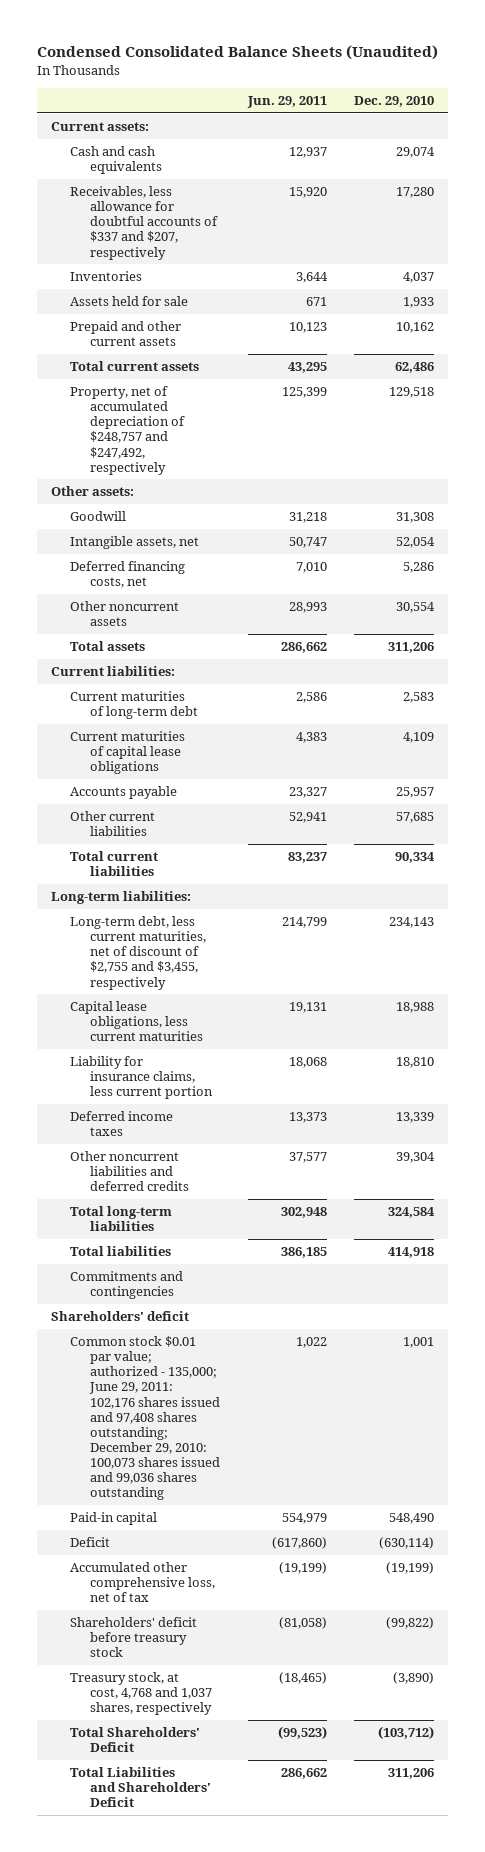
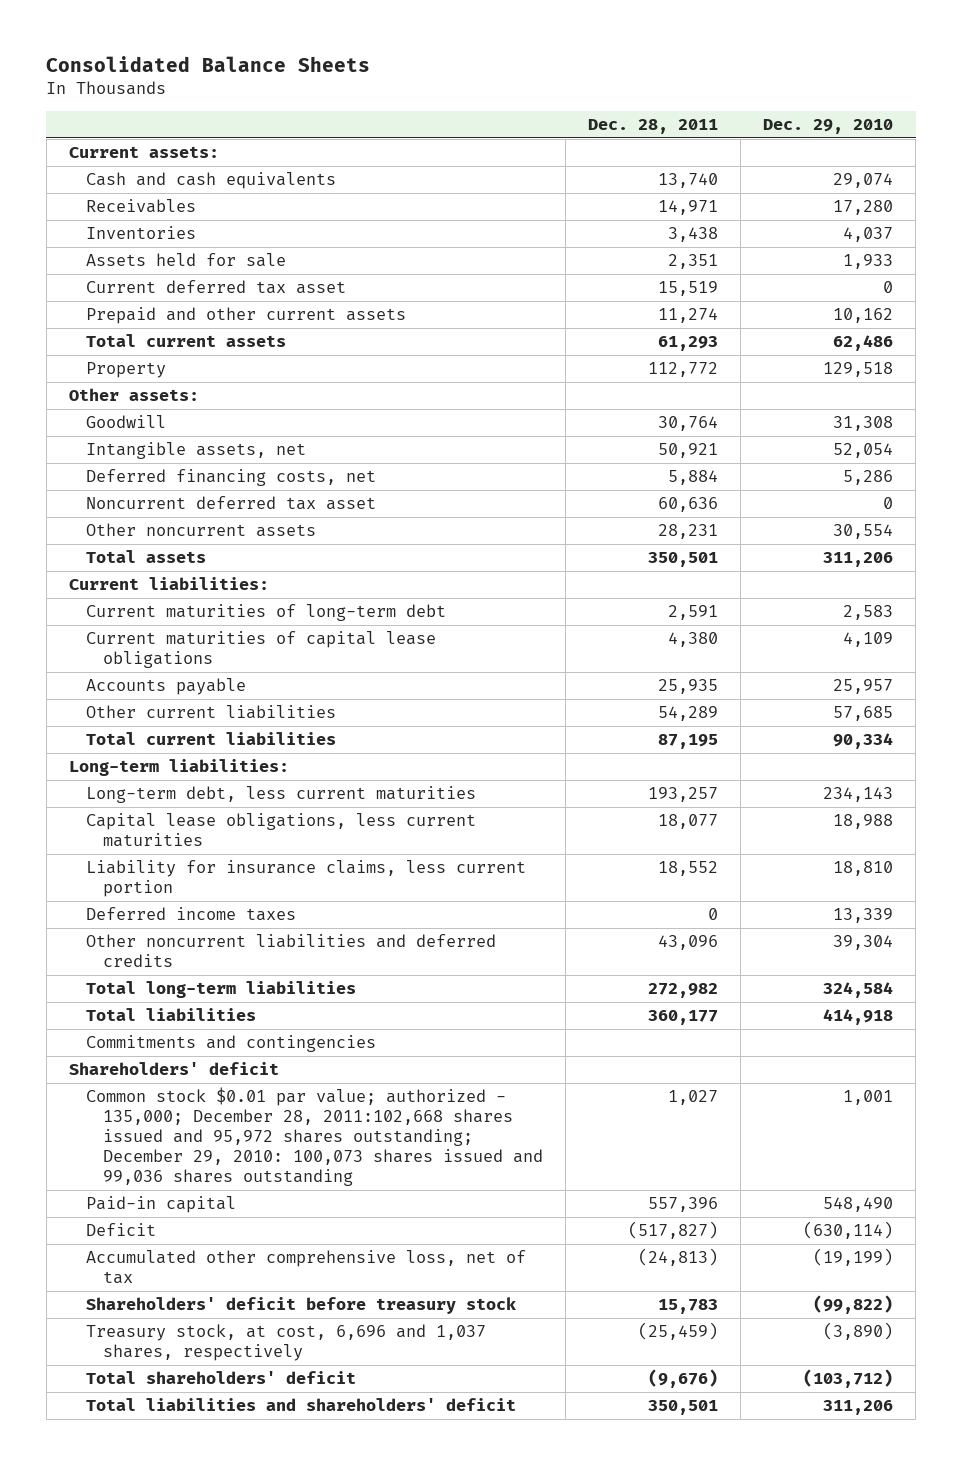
[36,45,438,61] Condensed Consolidated Balance Sheets (Unaudited) -> [46,56,371,73] Consolidated Balance Sheets
[246,95,327,108] Jun. 29, 2011 -> none
none -> [588,119,719,135] Dec. 28, 2011
[70,186,218,260] Receivables, less allowance for doubtful accounts of $337 and $207, respectively -> [85,199,196,214] Receivables
none -> [85,280,346,295] Current deferred tax asset
[70,386,185,475] Property, net of accumulated depreciation of $248,757 and $247,492, respectively -> [85,362,166,379] Property
none -> [85,496,376,511] Noncurrent deferred tax asset
[70,916,206,990] Long-term debt, less current maturities, net of discount of $2,755 and $3,455, respectively -> [85,786,476,804] Long-term debt, less current maturities
[70,1336,220,1501] Common stock $0.01 par value; authorized - 135,000; June 29, 2011: 102,176 shares issued and 97,408 shares outstanding; December 29, 2010: 100,073 shares issued and 99,036 shares outstanding -> [85,1087,543,1187] Common stock $0.01 par value; authorized - 135,000; December 28, 2011:102,668 shares issued and 95,972 shares outstanding; December 29, 2010: 100,073 shares issued and 99,036 shares outstanding
[70,1672,212,1716] Treasury stock, at cost, 4,768 and 1,037 shares, respectively -> [85,1324,486,1362] Treasury stock, at cost, 6,696 and 1,037 shares, respectively
[70,1727,201,1753] Total Shareholders' Deficit -> [85,1371,356,1385] Total shareholders' deficit
[70,1767,211,1808] Total Liabilities and Shareholders' Deficit -> [85,1398,516,1412] Total liabilities and shareholders' deficit

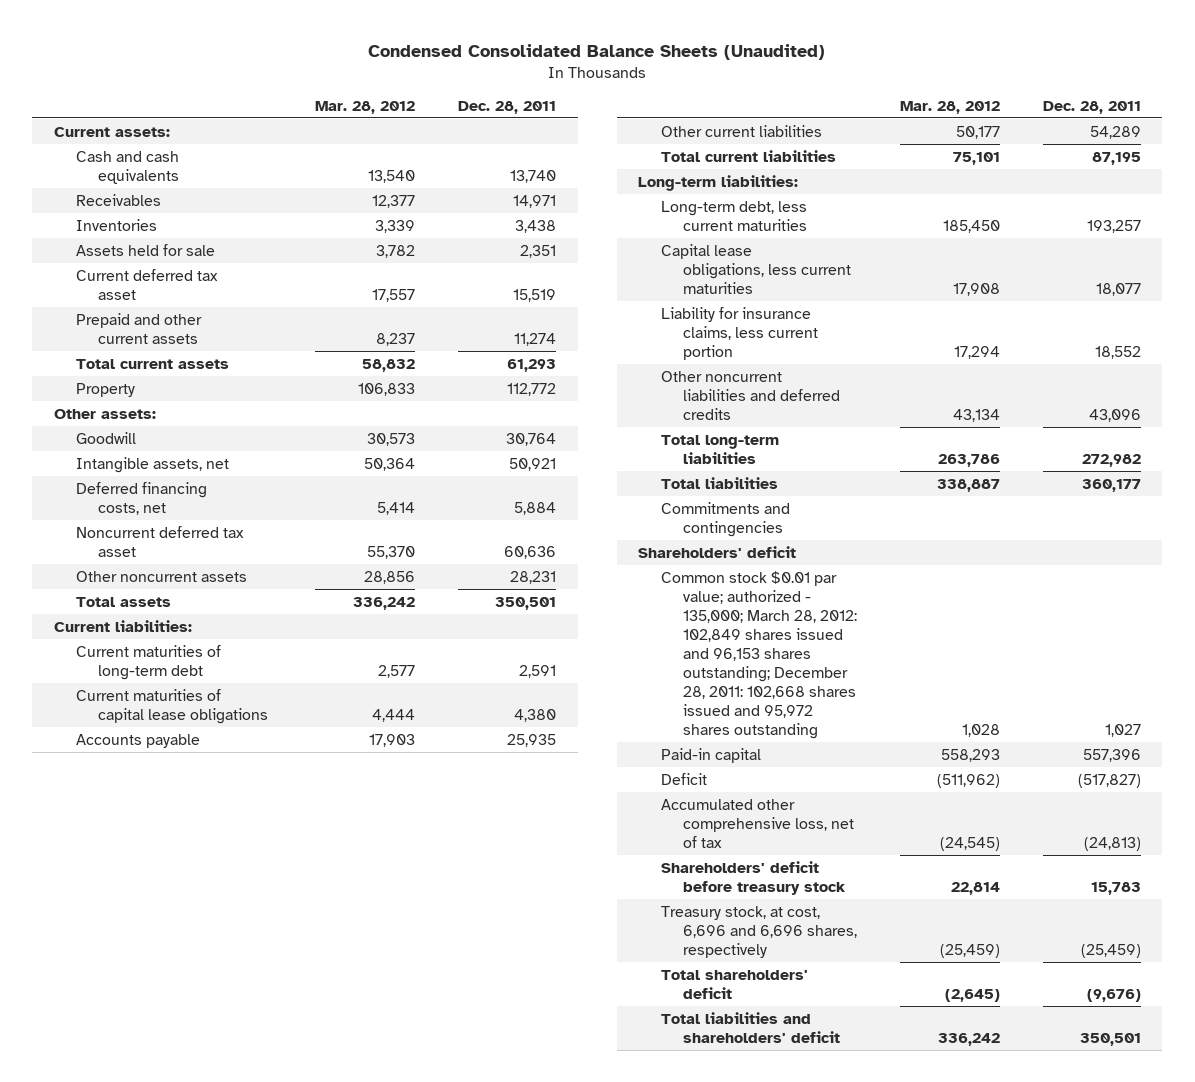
[46,56,371,73] Consolidated Balance Sheets -> [368,43,826,60] Condensed Consolidated Balance Sheets (Unaudited)
[763,119,894,135] Dec. 29, 2010 -> none
none -> [315,100,416,114] Mar. 28, 2012
[85,907,296,922] Deferred income taxes -> none
[85,1087,543,1187] Common stock $0.01 par value; authorized - 135,000; December 28, 2011:102,668 shares issued and 95,972 shares outstanding; December 29, 2010: 100,073 shares issued and 99,036 shares outstanding -> [660,570,857,740] Common stock $0.01 par value; authorized - 135,000; March 28, 2012: 102,849 shares issued and 96,153 shares outstanding; December 28, 2011: 102,668 shares issued and 95,972 shares outstanding
[85,1324,486,1362] Treasury stock, at cost, 6,696 and 1,037 shares, respectively -> [660,905,857,958] Treasury stock, at cost, 6,696 and 6,696 shares, respectively

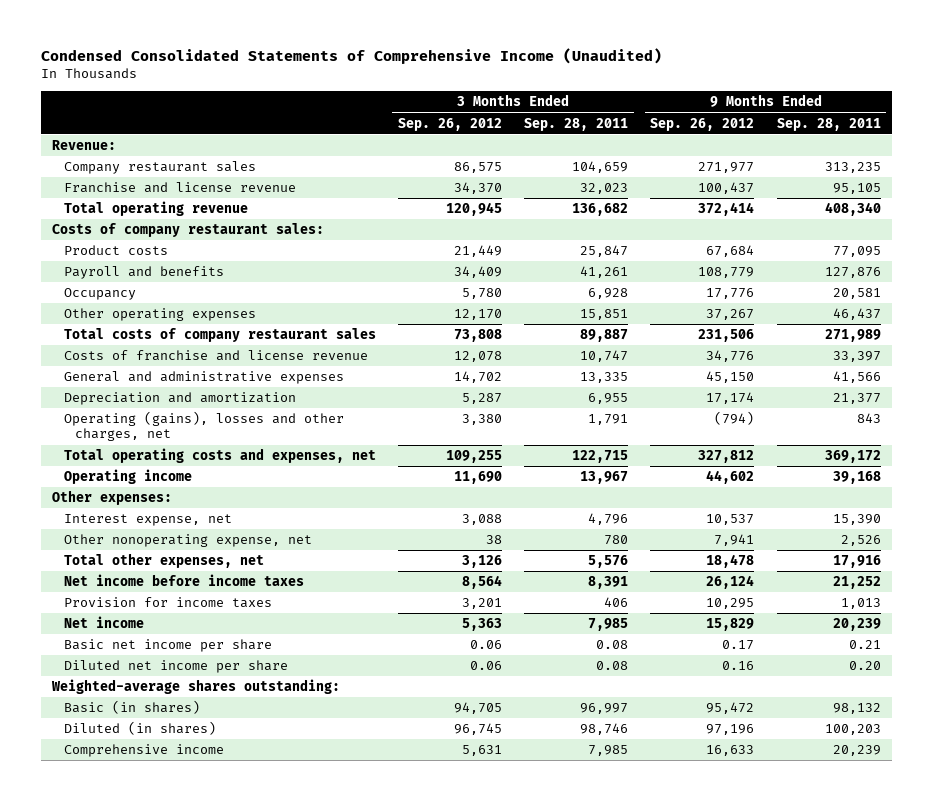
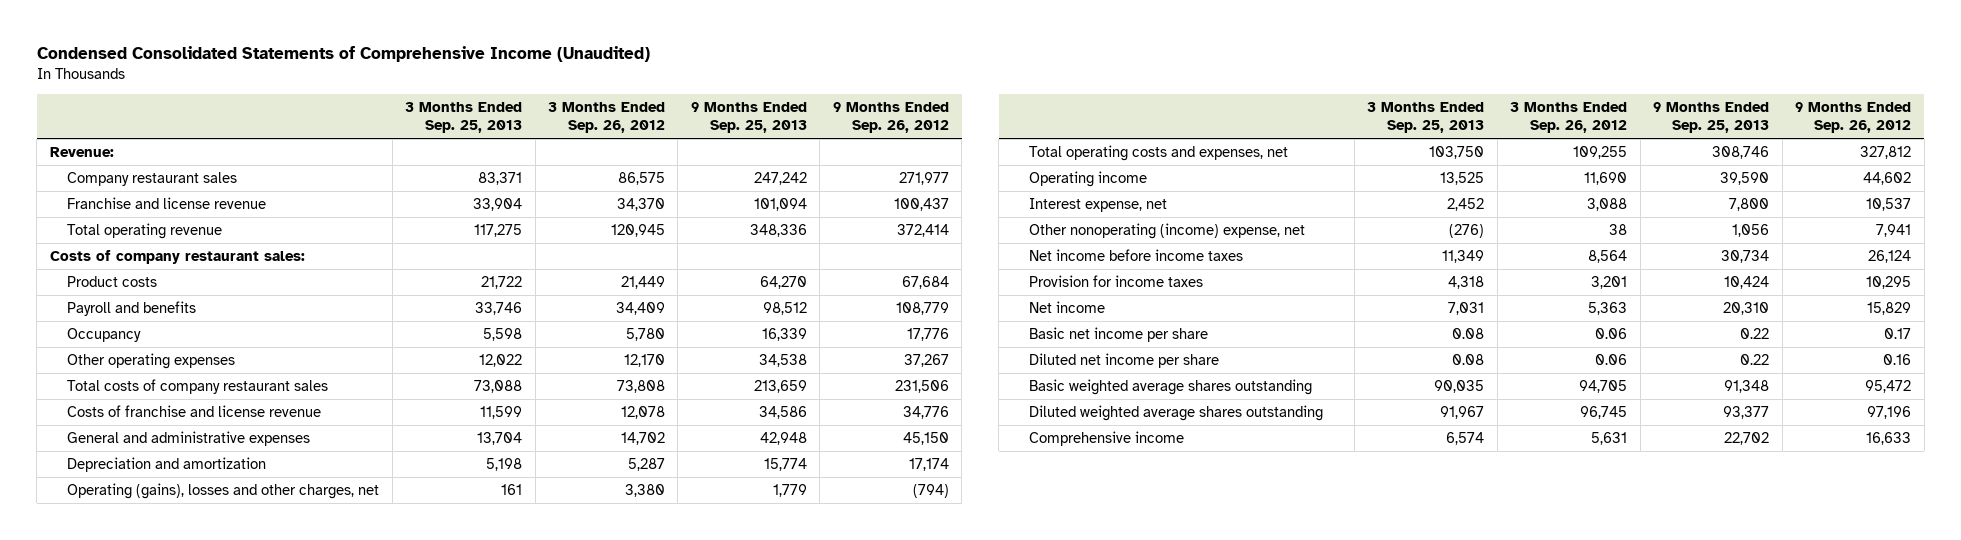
[524,117,629,131] Sep. 28, 2011 -> none
[776,117,881,131] Sep. 28, 2011 -> none
none -> [405,101,523,134] 3 Months Ended Sep. 25, 2013
none -> [690,101,807,134] 9 Months Ended Sep. 25, 2013
[52,490,173,506] Other expenses: -> none
[63,553,264,569] Total other expenses, net -> none
[63,534,312,548] Other nonoperating expense, net -> [1029,222,1306,239] Other nonoperating (income) expense, net
[51,679,341,695] Weighted-average shares outstanding: -> none
[63,700,200,715] Basic (in shares) -> [1029,378,1313,395] Basic weighted average shares outstanding
[63,721,216,736] Diluted (in shares) -> [1029,404,1324,421] Diluted weighted average shares outstanding

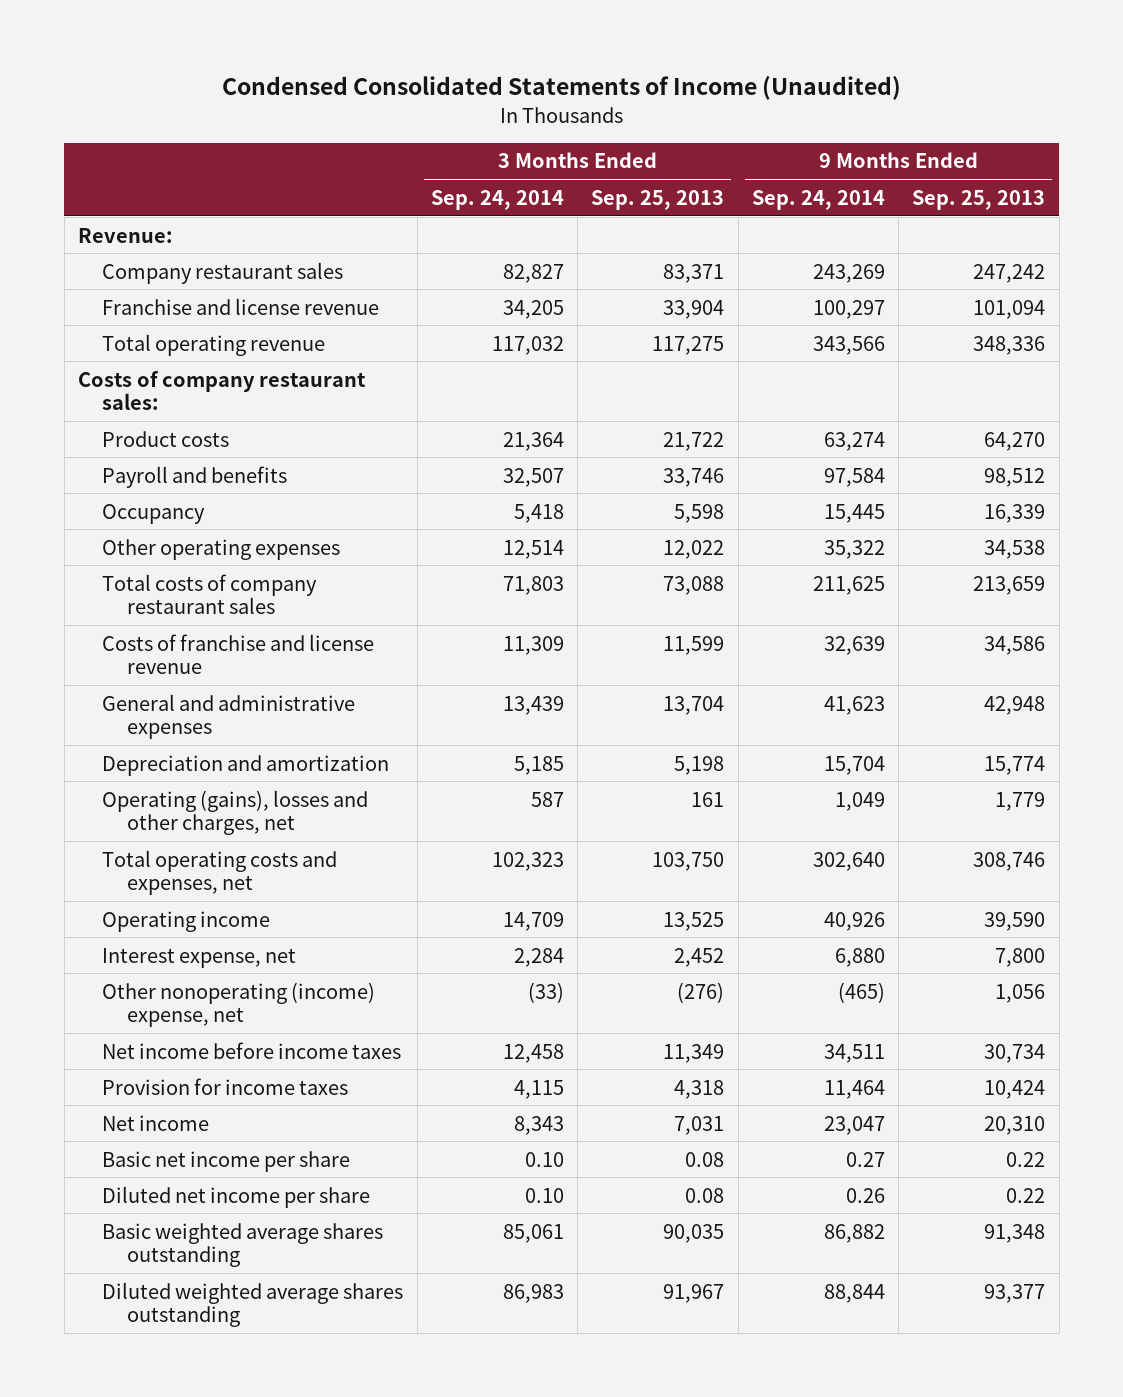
[36,46,650,63] Condensed Consolidated Statements of Comprehensive Income (Unaudited) -> [221,76,901,101] Condensed Consolidated Statements of Income (Unaudited)
[547,101,665,134] 3 Months Ended Sep. 26, 2012 -> none
[832,101,949,134] 9 Months Ended Sep. 26, 2012 -> none
none -> [430,189,564,210] Sep. 24, 2014
none -> [751,189,885,210] Sep. 24, 2014
[1029,430,1185,446] Comprehensive income -> none

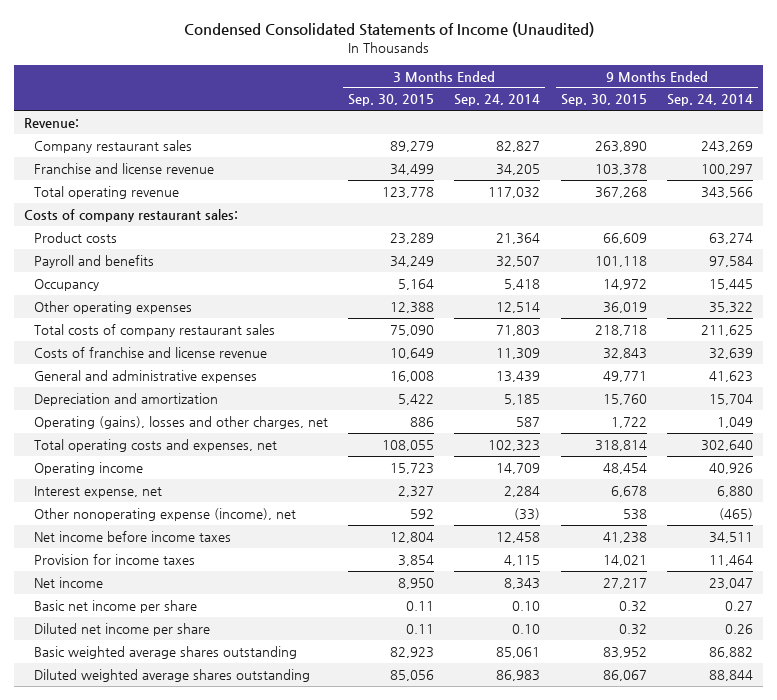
[591,189,725,210] Sep. 25, 2013 -> none
[912,189,1046,210] Sep. 25, 2013 -> none
none -> [347,94,434,107] Sep. 30, 2015
none -> [560,94,647,107] Sep. 30, 2015
[102,981,376,1028] Other nonoperating (income) expense, net -> [33,507,296,521] Other nonoperating expense (income), net

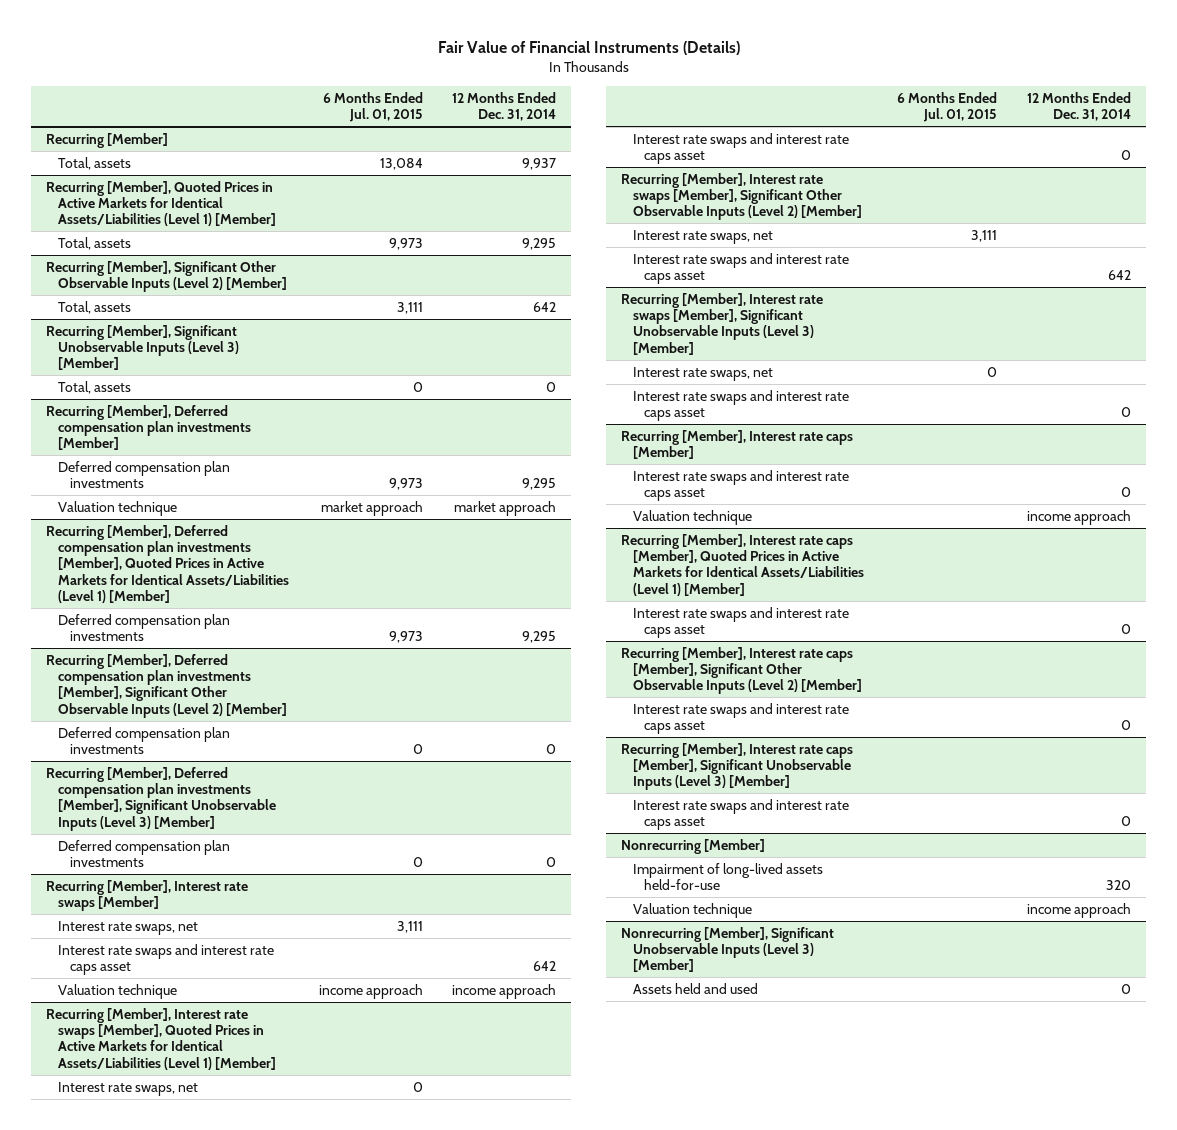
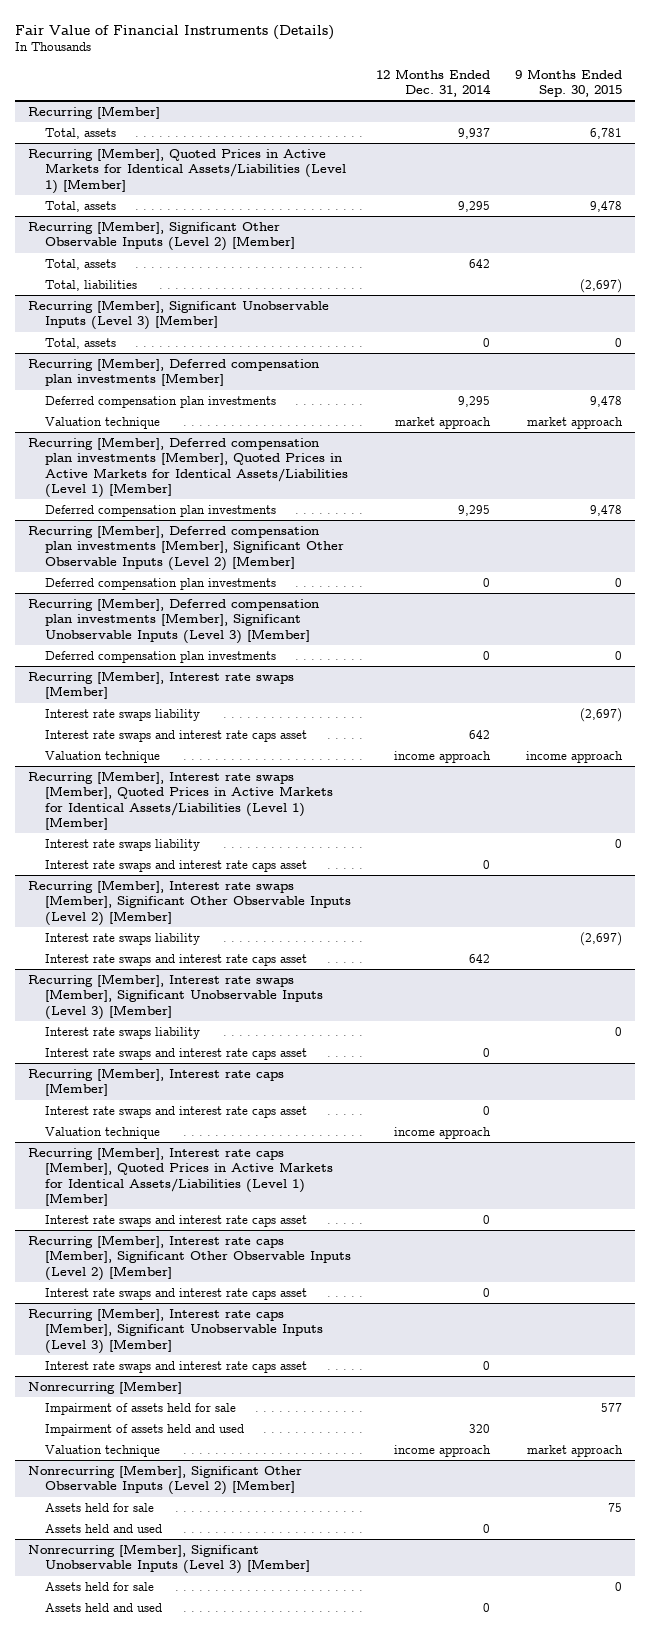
[322,92,423,123] 6 Months Ended Jul. 01, 2015 -> none
none -> [515,68,623,97] 9 Months Ended Sep. 30, 2015
none -> [44,279,137,291] Total, liabilities
[57,920,198,935] Interest rate swaps, net -> [44,708,200,721] Interest rate swaps liability
[57,1081,198,1096] Interest rate swaps, net -> [44,838,200,851] Interest rate swaps liability
[632,229,773,244] Interest rate swaps, net -> [44,932,200,945] Interest rate swaps liability
[632,366,773,381] Interest rate swaps, net -> [44,1026,200,1039] Interest rate swaps liability
none -> [44,1402,236,1415] Impairment of assets held for sale
[632,862,823,891] Impairment of long-lived assets held-for-use -> [44,1423,244,1436] Impairment of assets held and used
none -> [28,1464,303,1496] Nonrecurring [Member], Significant Other Observable Inputs (Level 2) [Member]
none -> [44,1502,154,1512] Assets held for sale
none -> [44,1523,162,1533] Assets held and used
none -> [44,1581,154,1591] Assets held for sale

